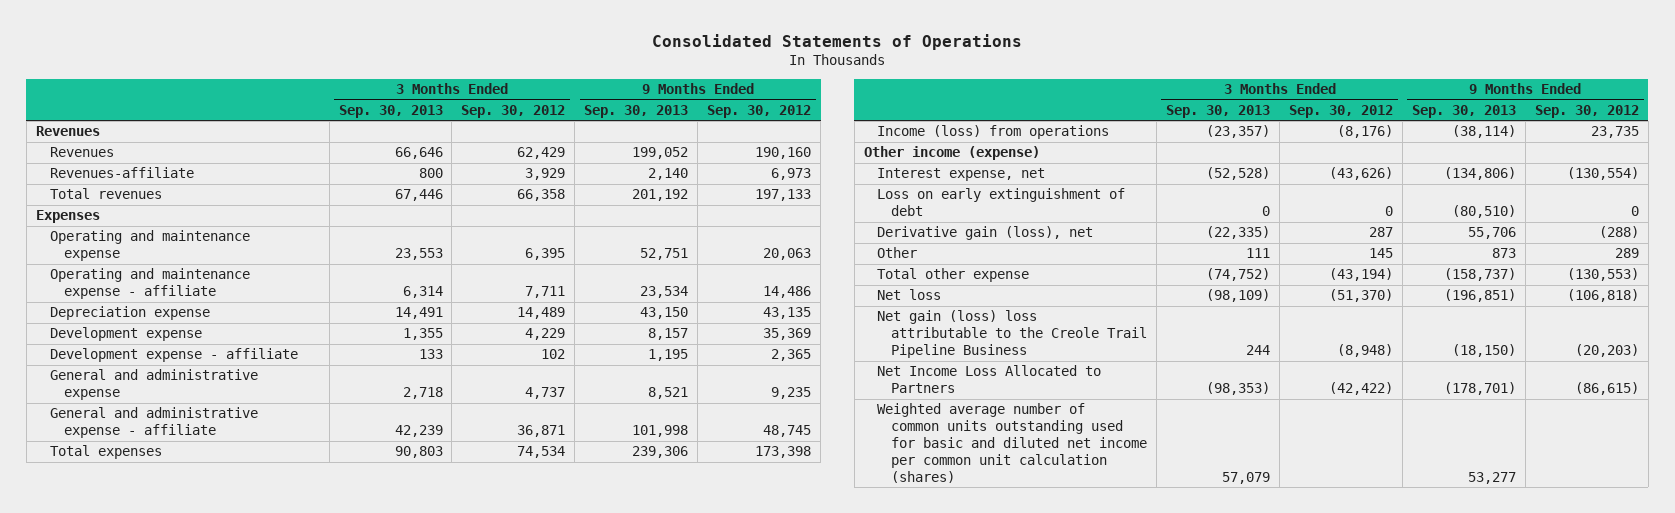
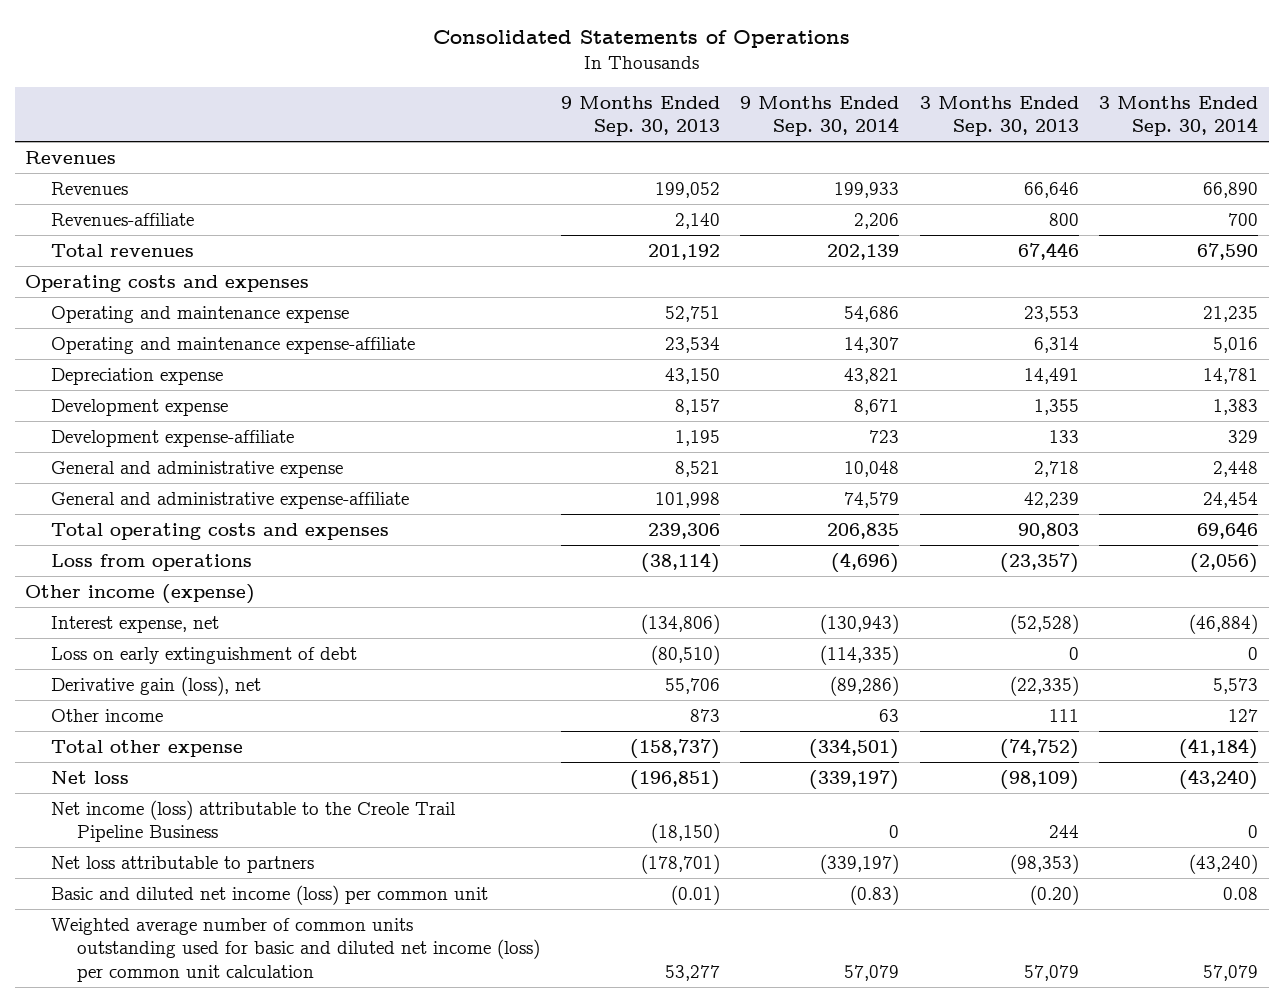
[461,104,566,118] Sep. 30, 2012 -> none
[707,104,812,118] Sep. 30, 2012 -> none
none -> [740,95,900,137] 9 Months Ended Sep. 30, 2014
none -> [1099,95,1259,137] 3 Months Ended Sep. 30, 2014
[35,210,100,224] Expenses -> [25,274,310,292] Operating costs and expenses
[49,268,250,300] Operating and maintenance expense - affiliate -> [51,336,416,354] Operating and maintenance expense-affiliate
[49,348,298,363] Development expense - affiliate -> [51,429,295,447] Development expense-affiliate
[49,407,258,439] General and administrative expense - affiliate -> [51,491,410,509] General and administrative expense-affiliate
[49,445,162,460] Total expenses -> [51,522,390,540] Total operating costs and expenses
[877,125,1110,140] Income (loss) from operations -> [51,553,253,571] Loss from operations
[877,247,918,259] Other -> [51,708,164,722] Other income
[877,310,1148,359] Net gain (loss) loss attributable to the Creole Trail Pipeline Business -> [51,799,457,843] Net income (loss) attributable to the Creole Trail Pipeline Business
[877,365,1102,394] Net Income Loss Allocated to Partners -> [51,855,315,873] Net loss attributable to partners
none -> [51,884,489,905] Basic and diluted net income (loss) per common unit
[877,403,1148,483] Weighted average number of common units outstanding used for basic and diluted net income per common unit calculation (shares) -> [51,917,540,983] Weighted average number of common units outstanding used for basic and diluted net income (loss) per common unit calculation

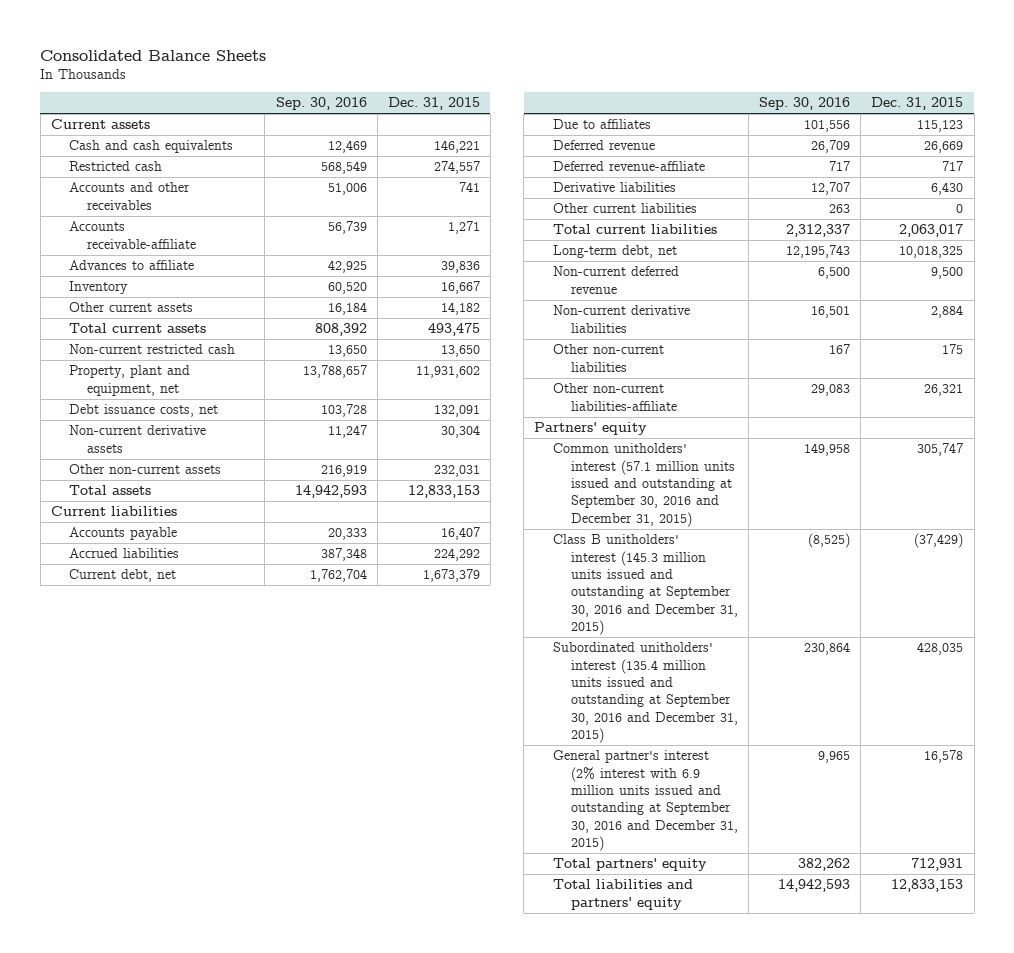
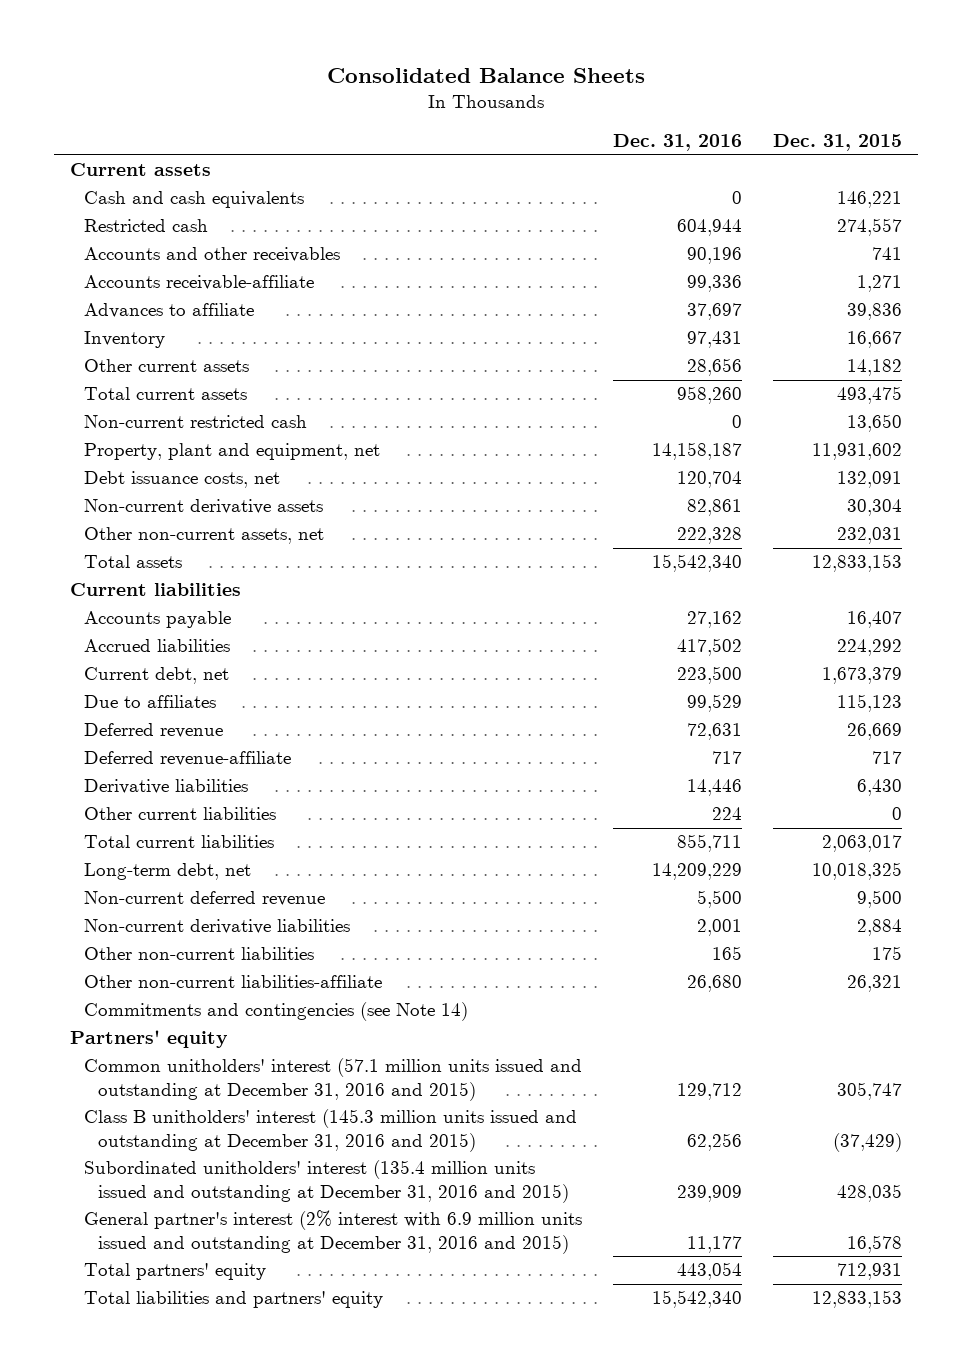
[275,97,367,111] Sep. 30, 2016 -> none
none -> [613,134,743,152] Dec. 31, 2016
[68,464,221,475] Other non-current assets -> [84,527,325,545] Other non-current assets, net
none -> [84,1002,469,1022] Commitments and contingencies (see Note 14)
[552,443,735,527] Common unitholders' interest (57.1 million units issued and outstanding at September 30, 2016 and December 31, 2015) -> [84,1058,583,1101] Common unitholders' interest (57.1 million units issued and outstanding at December 31, 2016 and 2015)
[552,534,738,636] Class B unitholders' interest (145.3 million units issued and outstanding at September 30, 2016 and December 31, 2015) -> [84,1109,578,1152] Class B unitholders' interest (145.3 million units issued and outstanding at December 31, 2016 and 2015)
[552,642,738,744] Subordinated unitholders' interest (135.4 million units issued and outstanding at September 30, 2016 and December 31, 2015) -> [84,1160,570,1203] Subordinated unitholders' interest (135.4 million units issued and outstanding at December 31, 2016 and 2015)
[552,750,738,852] General partner's interest (2% interest with 6.9 million units issued and outstanding at September 30, 2016 and December 31, 2015) -> [84,1210,583,1254] General partner's interest (2% interest with 6.9 million units issued and outstanding at December 31, 2016 and 2015)

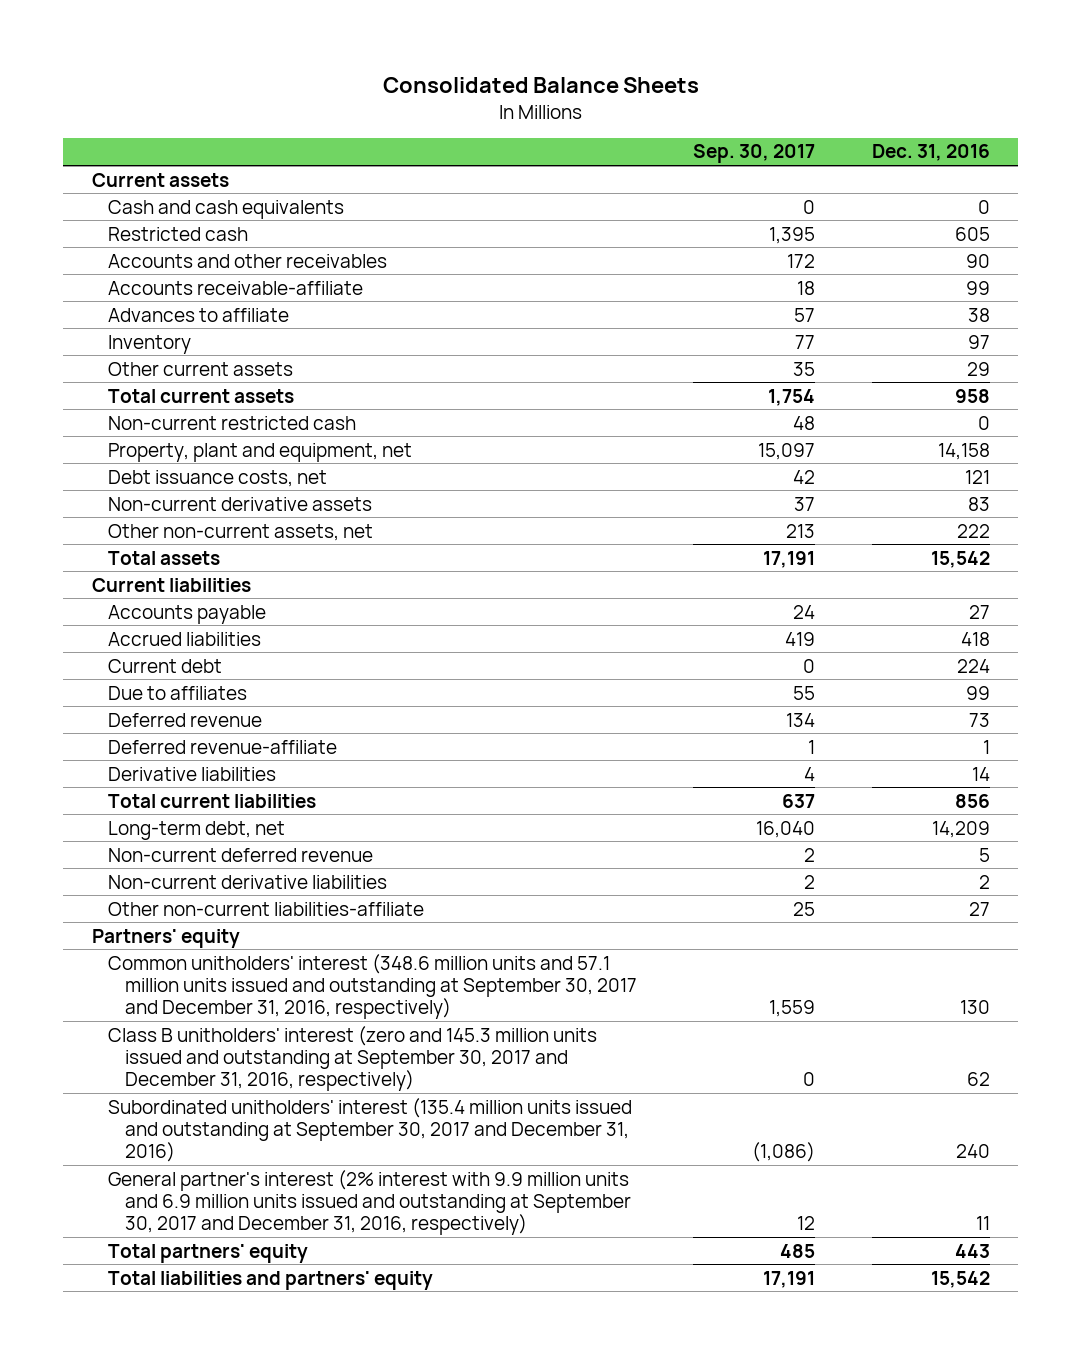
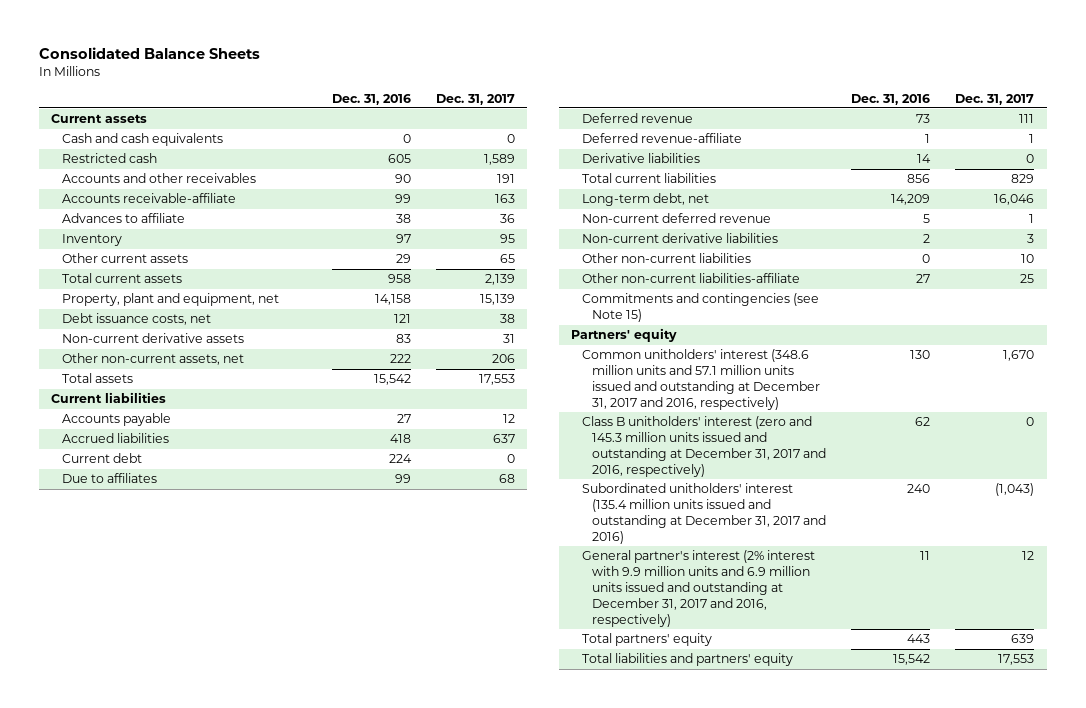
[693,144,816,164] Sep. 30, 2017 -> none
none -> [435,93,515,105] Dec. 31, 2017
[108,415,357,430] Non-current restricted cash -> none
none -> [581,253,751,264] Other non-current liabilities
none -> [581,293,819,323] Commitments and contingencies (see Note 15)
[108,953,637,1020] Common unitholders' interest (348.6 million units and 57.1 million units issued and outstanding at September 30, 2017 and December 31, 2016, respectively) -> [581,349,821,410] Common unitholders' interest (348.6 million units and 57.1 million units issued and outstanding at December 31, 2017 and 2016, respectively)
[108,1025,598,1092] Class B unitholders' interest (zero and 145.3 million units issued and outstanding at September 30, 2017 and December 31, 2016, respectively) -> [581,416,827,477] Class B unitholders' interest (zero and 145.3 million units issued and outstanding at December 31, 2017 and 2016, respectively)
[108,1097,633,1163] Subordinated unitholders' interest (135.4 million units issued and outstanding at September 30, 2017 and December 31, 2016) -> [581,483,827,544] Subordinated unitholders' interest (135.4 million units issued and outstanding at December 31, 2017 and 2016)
[108,1169,631,1236] General partner's interest (2% interest with 9.9 million units and 6.9 million units issued and outstanding at September 30, 2017 and December 31, 2016, respectively) -> [581,550,815,627] General partner's interest (2% interest with 9.9 million units and 6.9 million units issued and outstanding at December 31, 2017 and 2016, respectively)

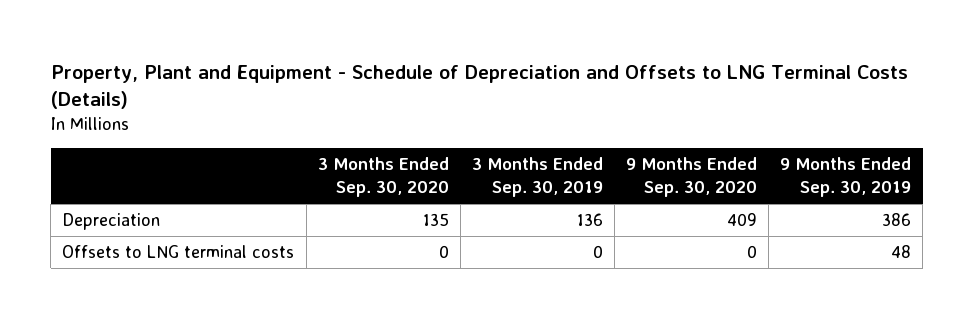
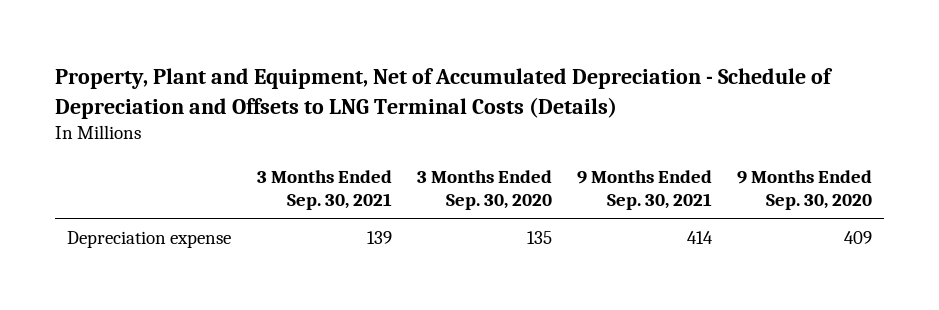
[50,64,908,110] Property, Plant and Equipment - Schedule of Depreciation and Offsets to LNG Terminal Costs (Details) -> [54,68,833,119] Property, Plant and Equipment, Net of Accumulated Depreciation - Schedule of Depreciation and Offsets to LNG Terminal Costs (Details)
[471,157,603,198] 3 Months Ended Sep. 30, 2019 -> none
[780,157,912,198] 9 Months Ended Sep. 30, 2019 -> none
none -> [256,169,392,211] 3 Months Ended Sep. 30, 2021
none -> [576,169,712,211] 9 Months Ended Sep. 30, 2021
[62,245,295,259] Offsets to LNG terminal costs -> none
[62,213,161,231] Depreciation -> [67,230,232,248] Depreciation expense

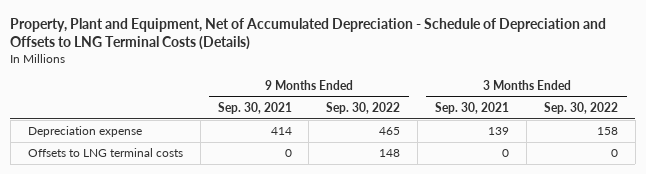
[416,169,552,211] 3 Months Ended Sep. 30, 2020 -> none
[736,169,872,211] 9 Months Ended Sep. 30, 2020 -> none
none -> [326,102,401,115] Sep. 30, 2022
none -> [543,102,618,115] Sep. 30, 2022
none -> [27,148,183,158] Offsets to LNG terminal costs

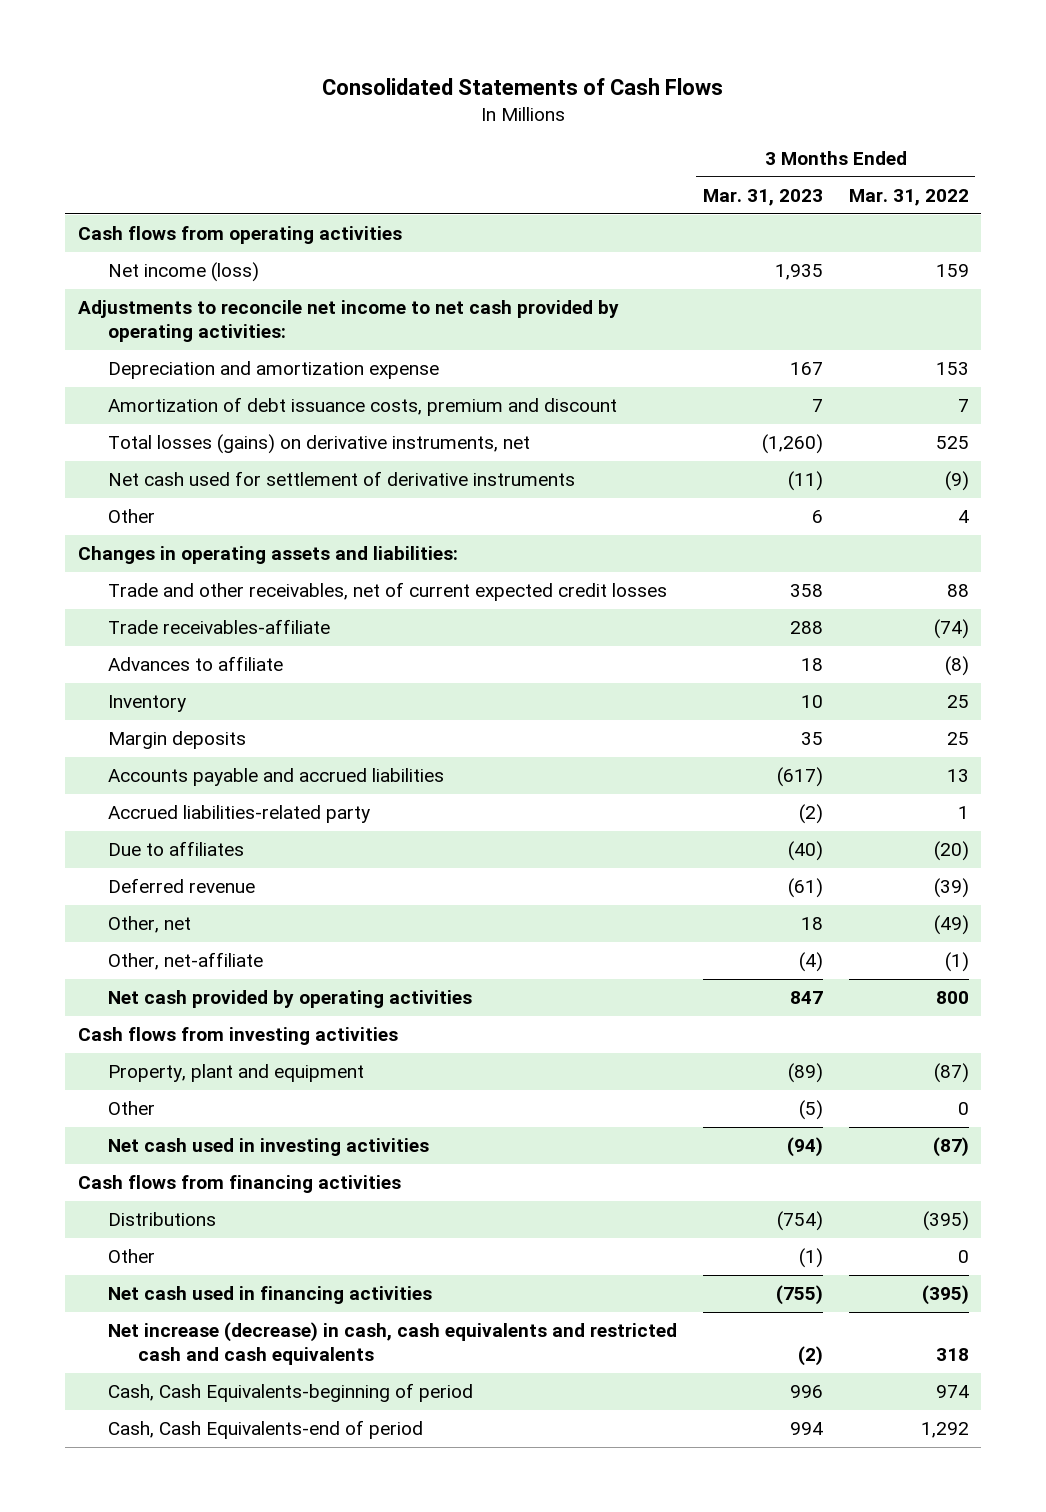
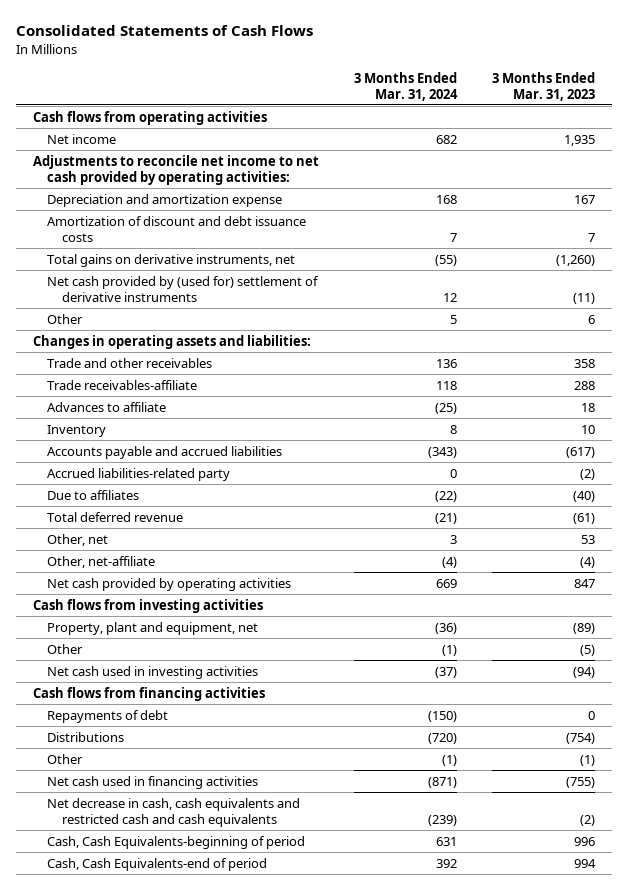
[848,189,969,207] Mar. 31, 2022 -> none
none -> [353,71,458,101] 3 Months Ended Mar. 31, 2024
[108,262,260,283] Net income (loss) -> [47,133,117,144] Net income
[108,397,618,417] Amortization of debt issuance costs, premium and discount -> [47,215,307,242] Amortization of discount and debt issuance costs
[108,434,531,455] Total losses (gains) on derivative instruments, net -> [47,253,296,267] Total gains on derivative instruments, net
[108,471,576,487] Net cash used for settlement of derivative instruments -> [47,275,320,302] Net cash provided by (used for) settlement of derivative instruments
[108,582,668,602] Trade and other receivables, net of current expected credit losses -> [47,357,213,368] Trade and other receivables
[108,731,247,750] Margin deposits -> none
[108,878,256,894] Deferred revenue -> [47,511,184,522] Total deferred revenue
[800,917,823,931] 18 -> [580,534,595,544] 53
[108,1064,365,1083] Property, plant and equipment -> [47,621,259,635] Property, plant and equipment, net
none -> [47,709,169,723] Repayments of debt
[108,1322,678,1366] Net increase (decrease) in cash, cash equivalents and restricted cash and cash equivalents -> [47,797,301,827] Net decrease in cash, cash equivalents and restricted cash and cash equivalents

